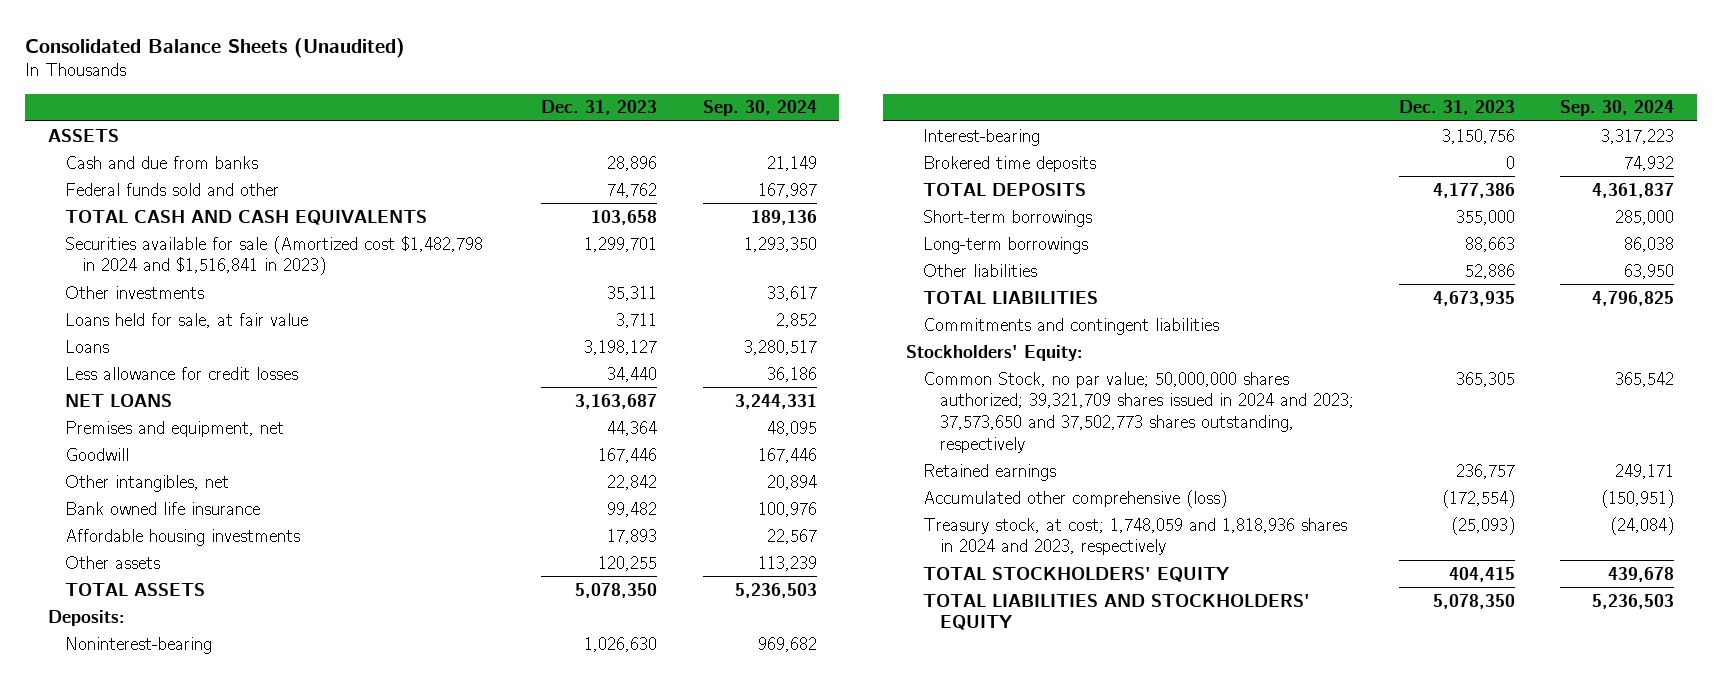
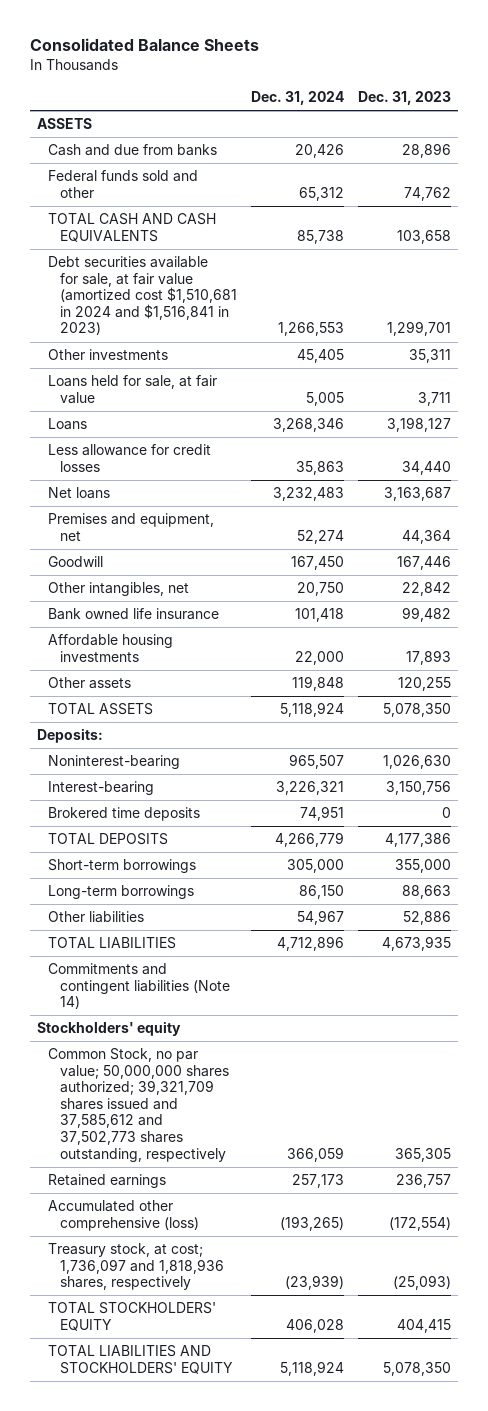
[25,37,406,58] Consolidated Balance Sheets (Unaudited) -> [29,38,259,52] Consolidated Balance Sheets
[702,100,817,117] Sep. 30, 2024 -> none
none -> [251,91,345,106] Dec. 31, 2024
[65,235,484,276] Securities available for sale (Amortized cost $1,482,798 in 2024 and $1,516,841 in 2023) -> [48,256,238,336] Debt securities available for sale, at fair value (amortized cost $1,510,681 in 2024 and $1,516,841 in 2023)
[65,393,173,407] NET LOANS -> [48,487,111,500] Net loans
[922,317,1219,335] Commitments and contingent liabilities -> [48,963,231,1010] Commitments and contingent liabilities (Note 14)
[905,344,1083,361] Stockholders' Equity: -> [36,1021,181,1037] Stockholders' equity
[922,371,1354,453] Common Stock, no par value; 50,000,000 shares authorized; 39,321,709 shares issued in 2024 and 2023; 37,573,650 and 37,502,773 shares outstanding, respectively -> [48,1048,230,1162] Common Stock, no par value; 50,000,000 shares authorized; 39,321,709 shares issued and 37,585,612 and 37,502,773 shares outstanding, respectively
[922,517,1347,556] Treasury stock, at cost; 1,748,059 and 1,818,936 shares in 2024 and 2023, respectively -> [48,1243,225,1291] Treasury stock, at cost; 1,736,097 and 1,818,936 shares, respectively

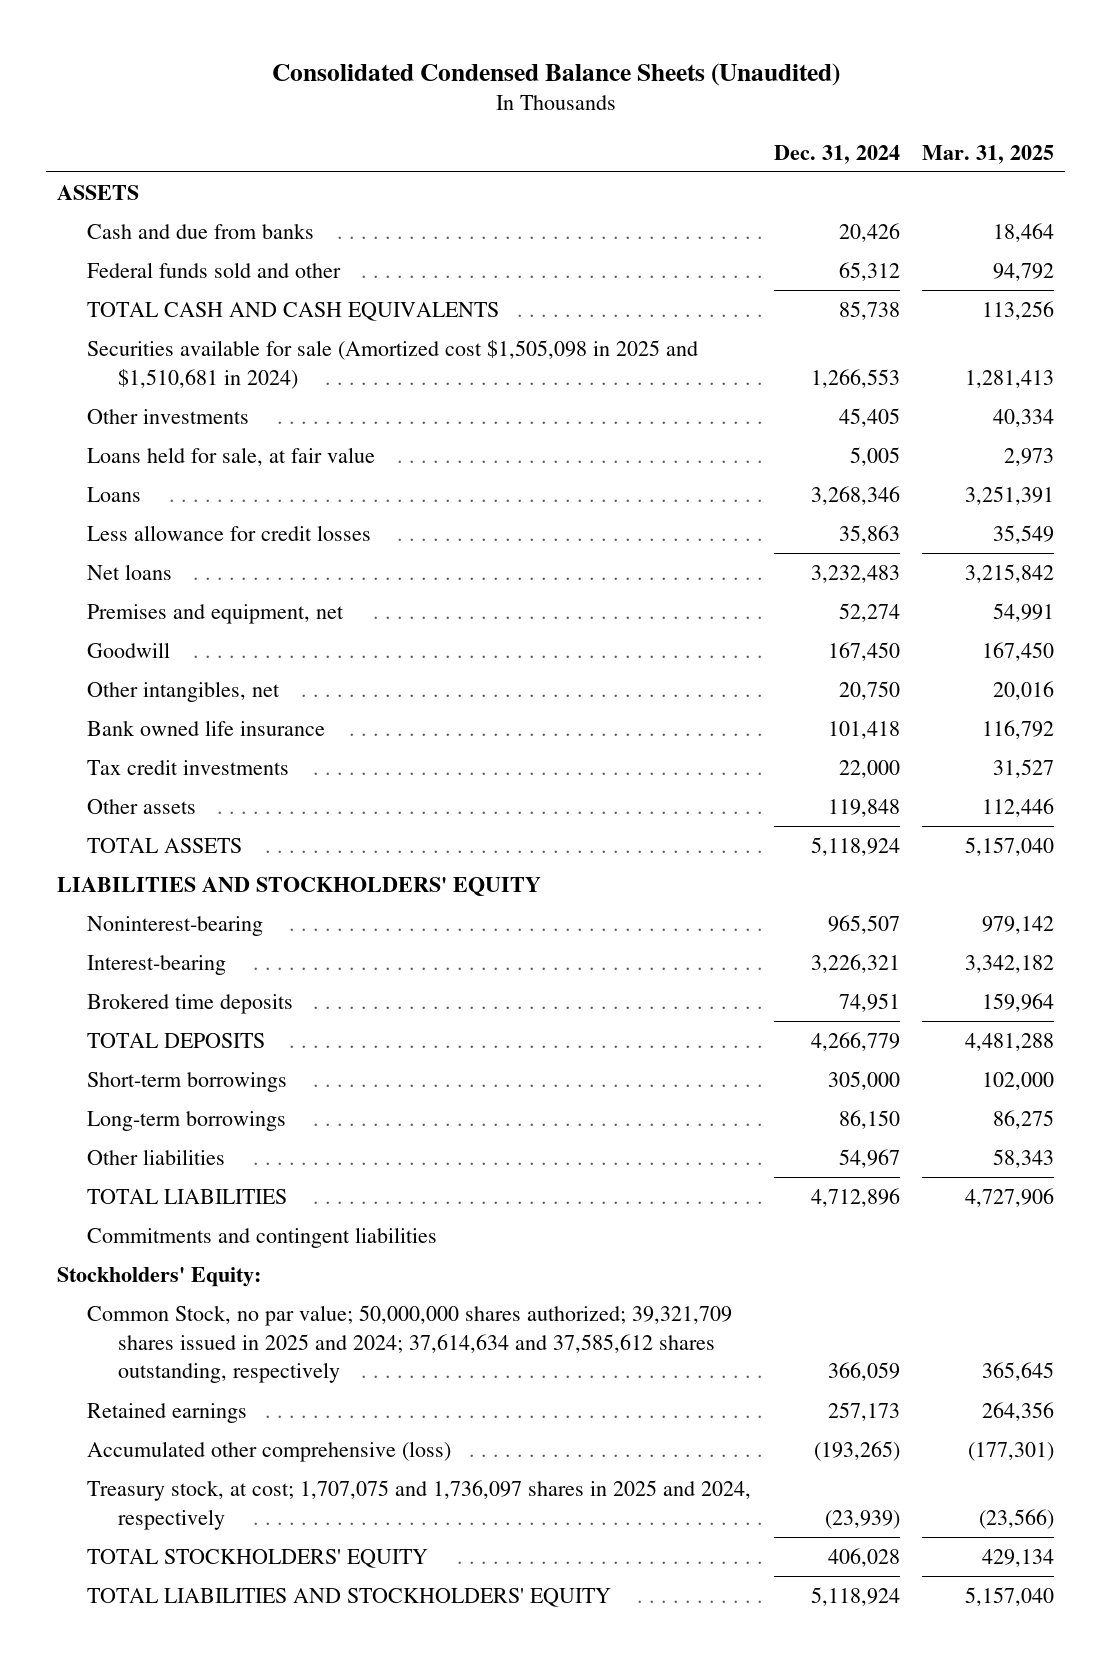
[29,38,259,52] Consolidated Balance Sheets -> [271,62,840,86] Consolidated Condensed Balance Sheets (Unaudited)
[357,91,451,106] Dec. 31, 2023 -> none
none -> [922,144,1055,164] Mar. 31, 2025
[48,256,238,336] Debt securities available for sale, at fair value (amortized cost $1,510,681 in 2024 and $1,516,841 in 2023) -> [87,339,699,389] Securities available for sale (Amortized cost $1,505,098 in 2025 and $1,510,681 in 2024)
[48,634,174,662] Affordable housing investments -> none
none -> [87,759,290,775] Tax credit investments
[36,728,103,744] Deposits: -> none
none -> [57,876,542,896] LIABILITIES AND STOCKHOLDERS' EQUITY
[48,963,231,1010] Commitments and contingent liabilities (Note 14) -> [87,1226,438,1248] Commitments and contingent liabilities
[36,1021,181,1037] Stockholders' equity -> [57,1266,262,1287] Stockholders' Equity:
[48,1048,230,1162] Common Stock, no par value; 50,000,000 shares authorized; 39,321,709 shares issued and 37,585,612 and 37,502,773 shares outstanding, respectively -> [87,1304,733,1384] Common Stock, no par value; 50,000,000 shares authorized; 39,321,709 shares issued in 2025 and 2024; 37,614,634 and 37,585,612 shares outstanding, respectively
[48,1243,225,1291] Treasury stock, at cost; 1,736,097 and 1,818,936 shares, respectively -> [87,1479,752,1530] Treasury stock, at cost; 1,707,075 and 1,736,097 shares in 2025 and 2024, respectively

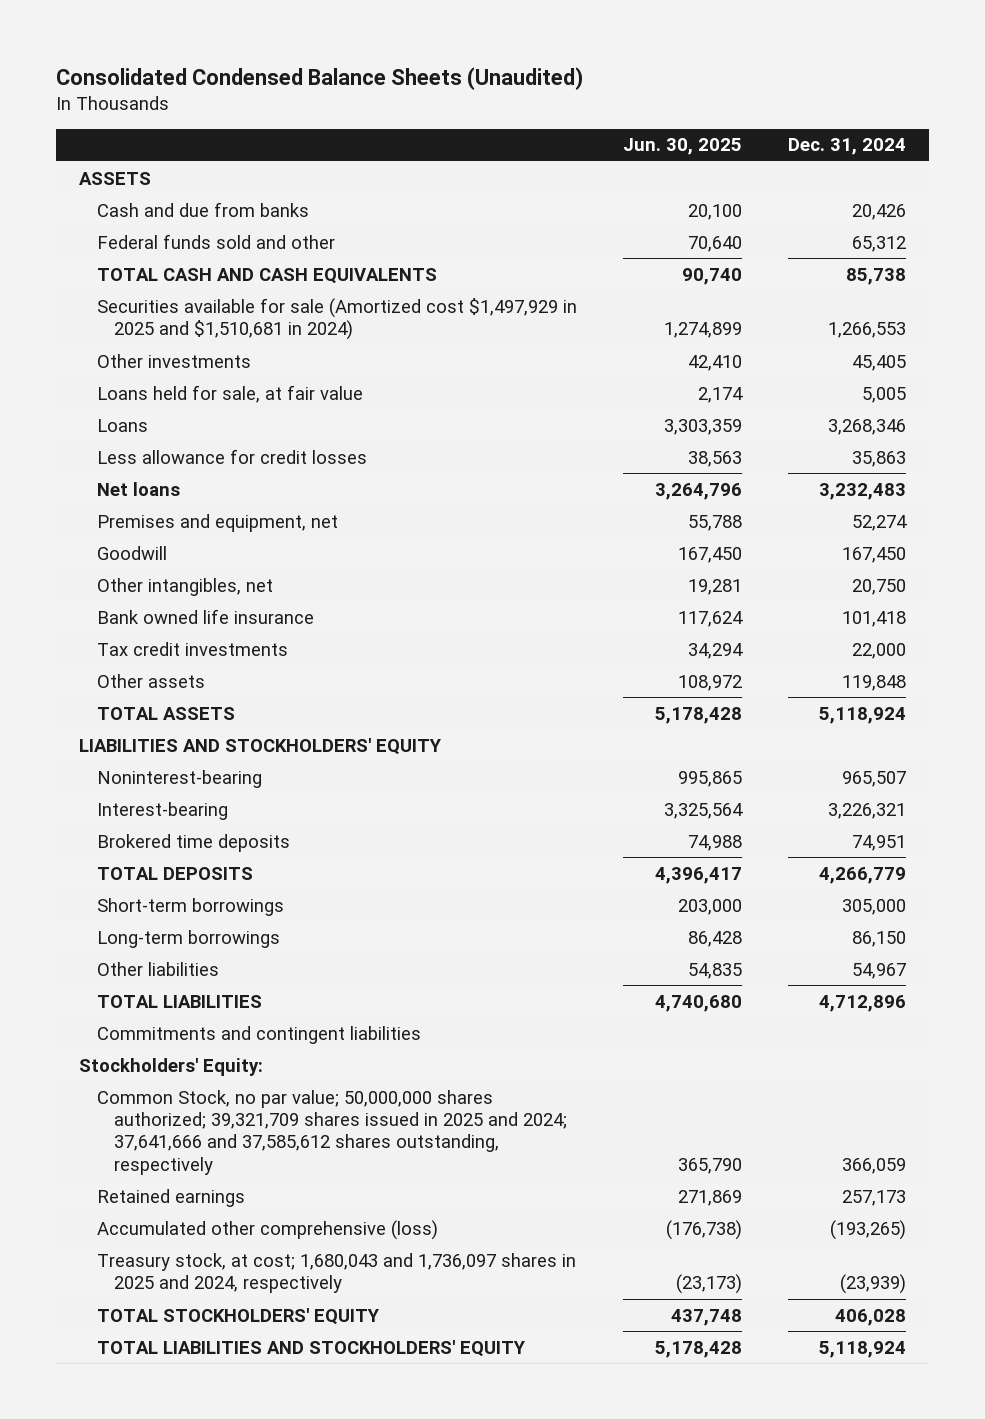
[922,144,1055,164] Mar. 31, 2025 -> none
none -> [622,138,742,156] Jun. 30, 2025
[87,339,699,389] Securities available for sale (Amortized cost $1,505,098 in 2025 and $1,510,681 in 2024) -> [96,297,577,341] Securities available for sale (Amortized cost $1,497,929 in 2025 and $1,510,681 in 2024)
[87,1304,733,1384] Common Stock, no par value; 50,000,000 shares authorized; 39,321,709 shares issued in 2025 and 2024; 37,614,634 and 37,585,612 shares outstanding, respectively -> [96,1089,567,1175] Common Stock, no par value; 50,000,000 shares authorized; 39,321,709 shares issued in 2025 and 2024; 37,641,666 and 37,585,612 shares outstanding, respectively
[87,1479,752,1530] Treasury stock, at cost; 1,707,075 and 1,736,097 shares in 2025 and 2024, respectively -> [96,1252,576,1294] Treasury stock, at cost; 1,680,043 and 1,736,097 shares in 2025 and 2024, respectively

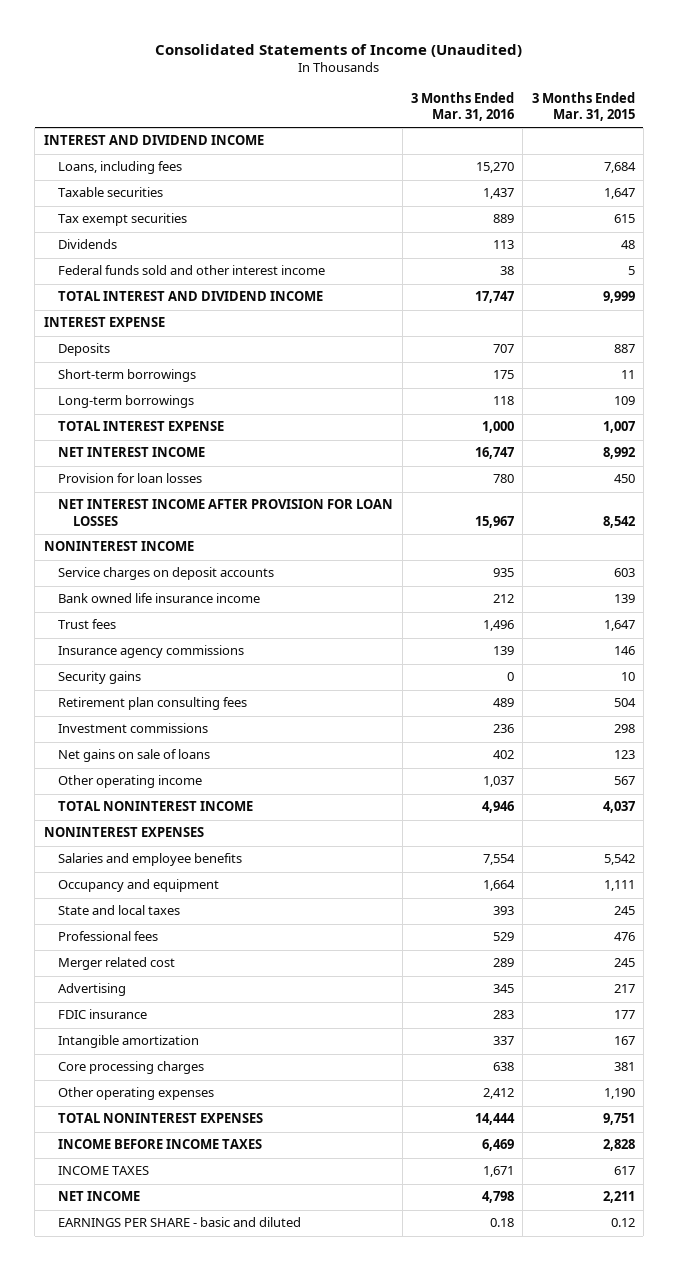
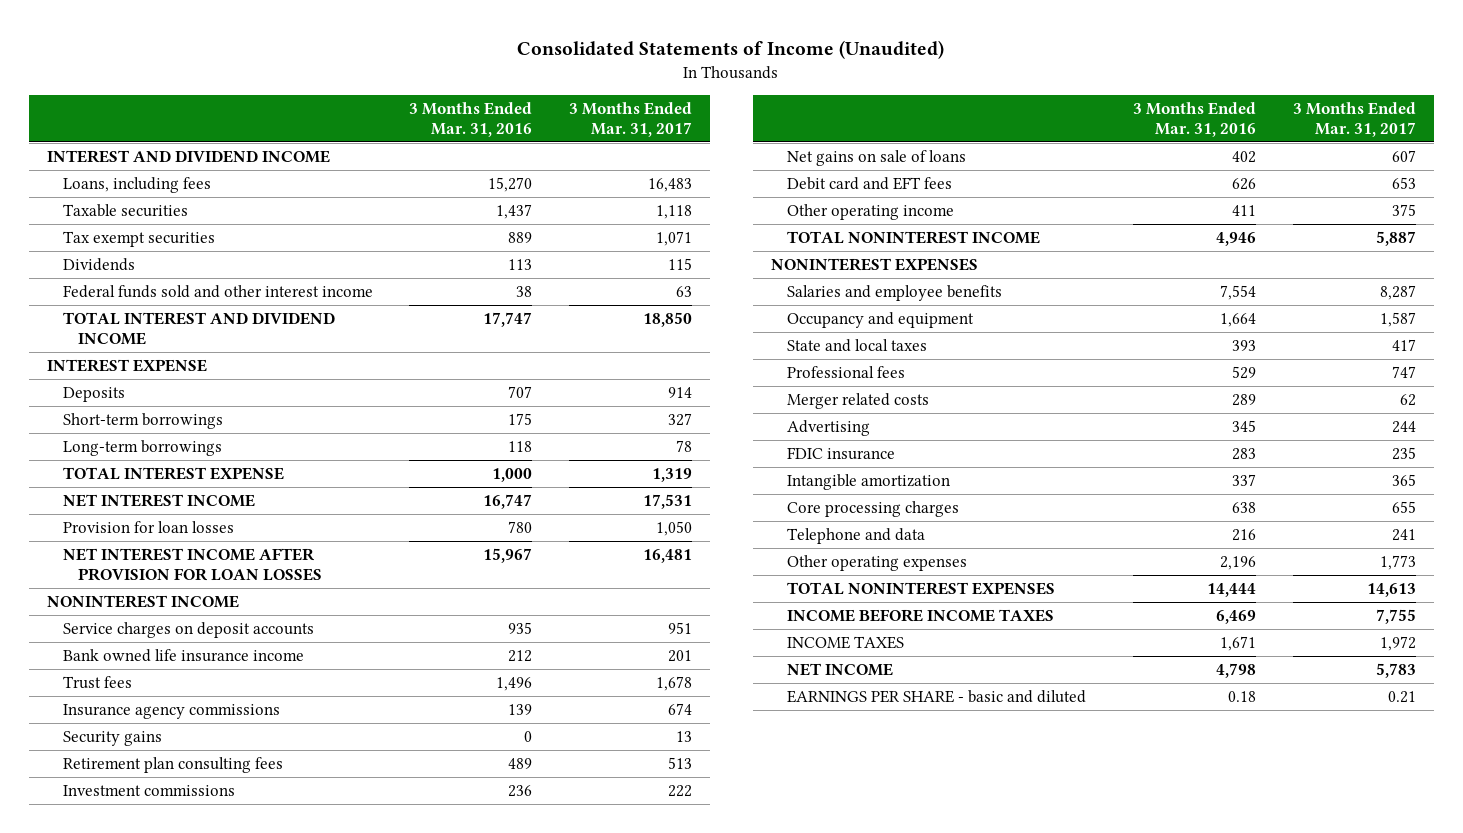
[531,91,635,122] 3 Months Ended Mar. 31, 2015 -> none
none -> [568,101,692,137] 3 Months Ended Mar. 31, 2017
none -> [786,176,952,190] Debit card and EFT fees
[482,776,514,788] 1,037 -> [1232,204,1257,216] 411
[58,957,176,971] Merger related cost -> [786,392,929,409] Merger related costs
none -> [786,527,925,544] Telephone and data
[482,1088,514,1100] 2,412 -> [1220,555,1257,570] 2,196

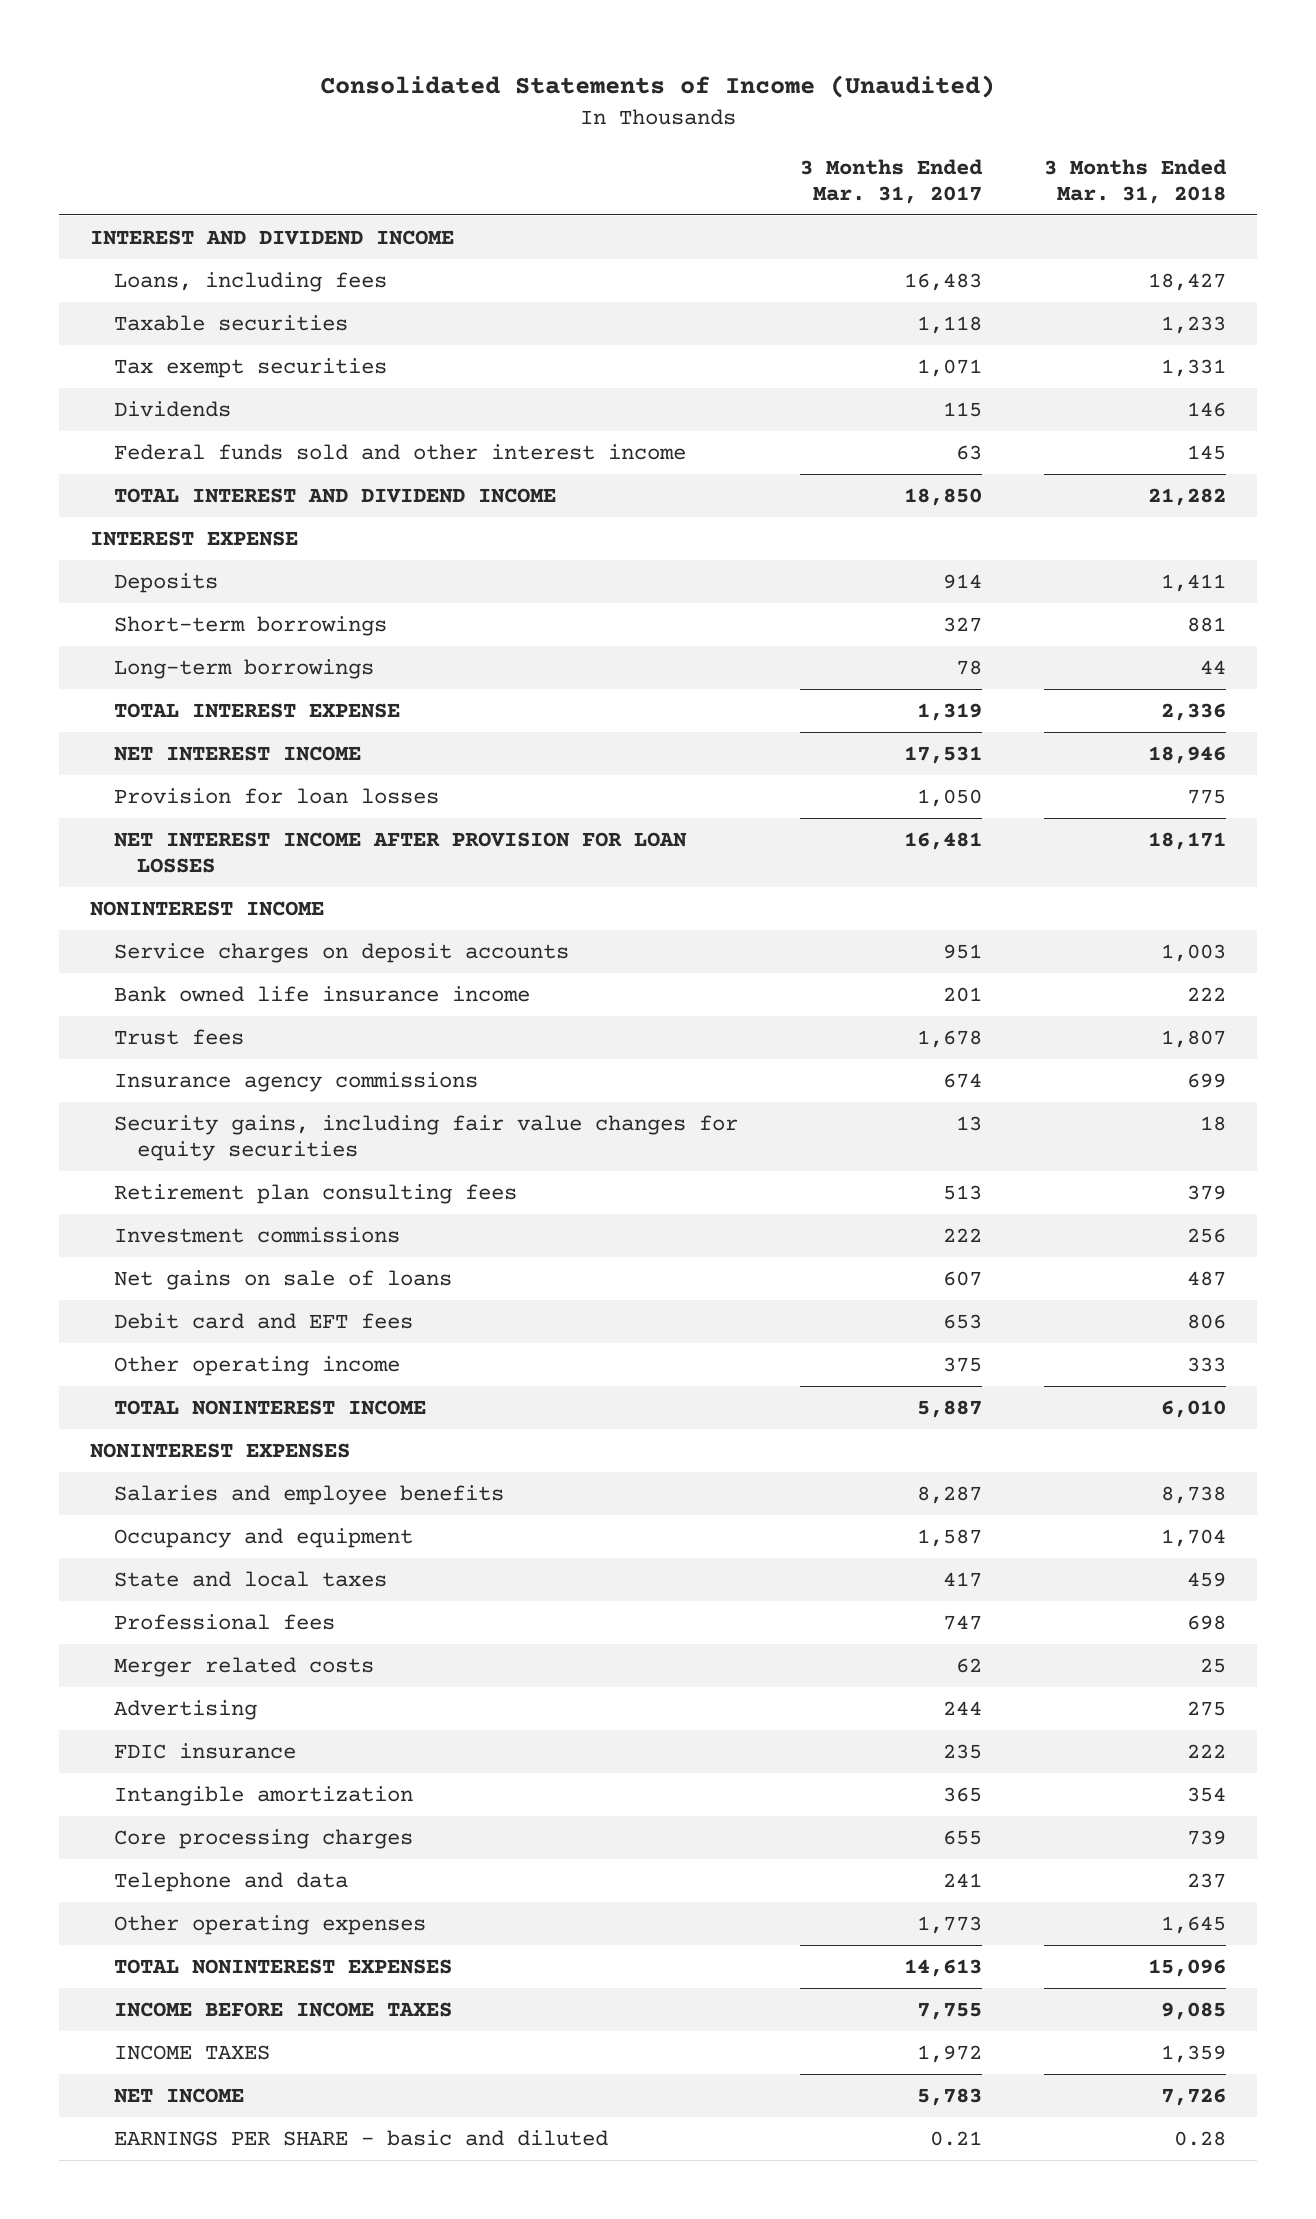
[409,101,533,137] 3 Months Ended Mar. 31, 2016 -> none
none -> [1044,158,1228,204] 3 Months Ended Mar. 31, 2018
[62,730,162,746] Security gains -> [113,1114,738,1162] Security gains, including fair value changes for equity securities

